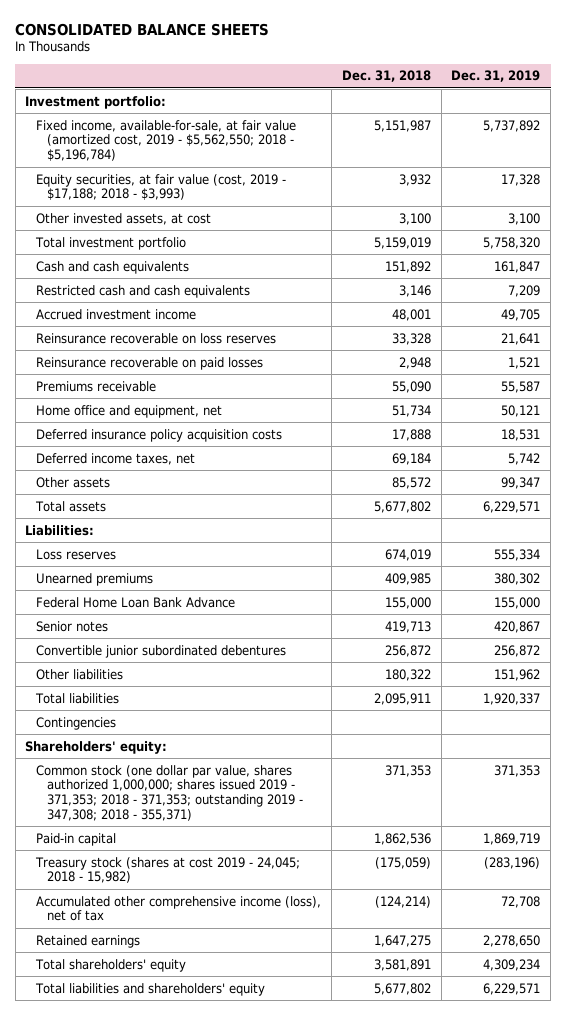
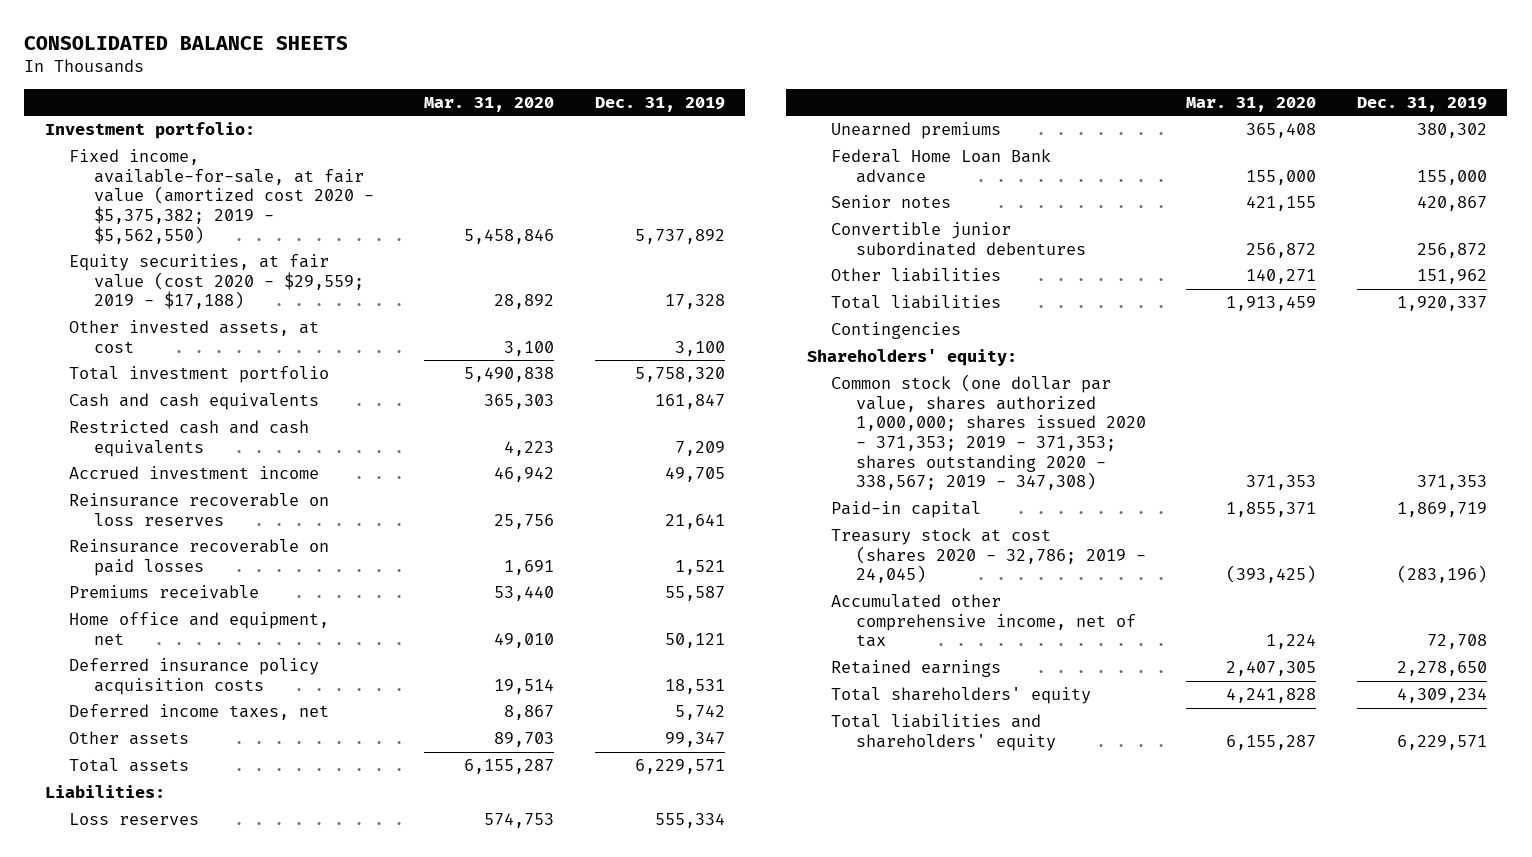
[341,70,431,83] Dec. 31, 2018 -> none
none -> [424,96,555,112] Mar. 31, 2020
[36,119,297,162] Fixed income, available-for-sale, at fair value (amortized cost, 2019 - $5,562,550; 2018 - $5,196,784) -> [69,149,374,244] Fixed income, available-for-sale, at fair value (amortized cost 2020 - $5,375,382; 2019 - $5,562,550)
[36,173,287,201] Equity securities, at fair value (cost, 2019 - $17,188; 2018 - $3,993) -> [69,254,364,310] Equity securities, at fair value (cost 2020 - $29,559; 2019 - $17,188)
[36,596,236,608] Federal Home Loan Bank Advance -> [831,149,1052,183] Federal Home Loan Bank advance
[36,764,303,821] Common stock (one dollar par value, shares authorized 1,000,000; shares issued 2019 - 371,353; 2018 - 371,353; outstanding 2019 - 347,308; 2018 - 355,371) -> [831,374,1146,491] Common stock (one dollar par value, shares authorized 1,000,000; shares issued 2020 - 371,353; 2019 - 371,353; shares outstanding 2020 - 338,567; 2019 - 347,308)
[35,856,301,884] Treasury stock (shares at cost 2019 - 24,045; 2018 - 15,982) -> [831,528,1146,584] Treasury stock at cost (shares 2020 - 32,786; 2019 - 24,045)
[36,895,322,922] Accumulated other comprehensive income (loss), net of tax -> [831,594,1136,648] Accumulated other comprehensive income, net of tax

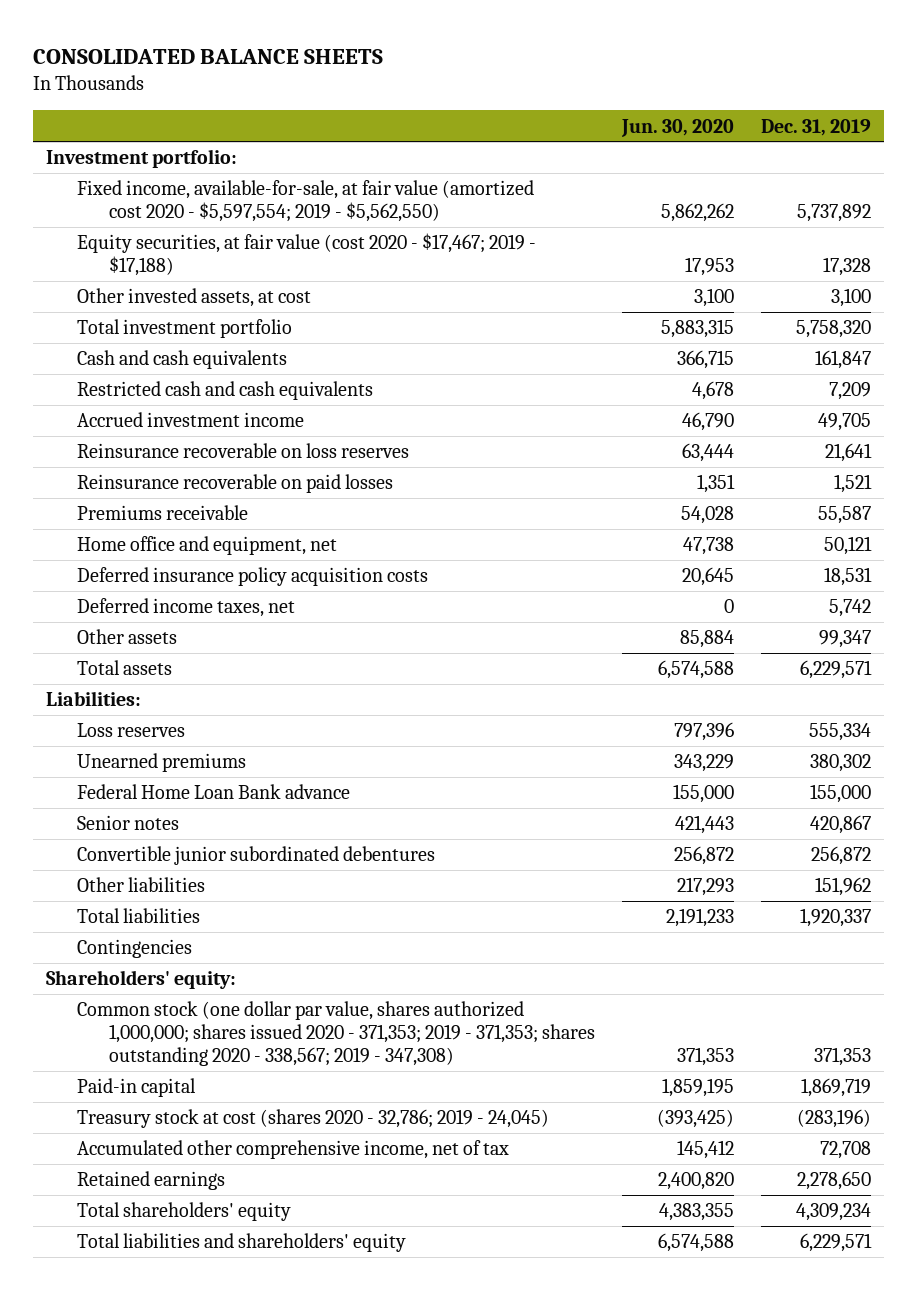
[424,96,555,112] Mar. 31, 2020 -> none
none -> [620,118,734,137] Jun. 30, 2020
[69,149,374,244] Fixed income, available-for-sale, at fair value (amortized cost 2020 - $5,375,382; 2019 - $5,562,550) -> [77,180,535,223] Fixed income, available-for-sale, at fair value (amortized cost 2020 - $5,597,554; 2019 - $5,562,550)
[69,254,364,310] Equity securities, at fair value (cost 2020 - $29,559; 2019 - $17,188) -> [77,233,537,277] Equity securities, at fair value (cost 2020 - $17,467; 2019 - $17,188)

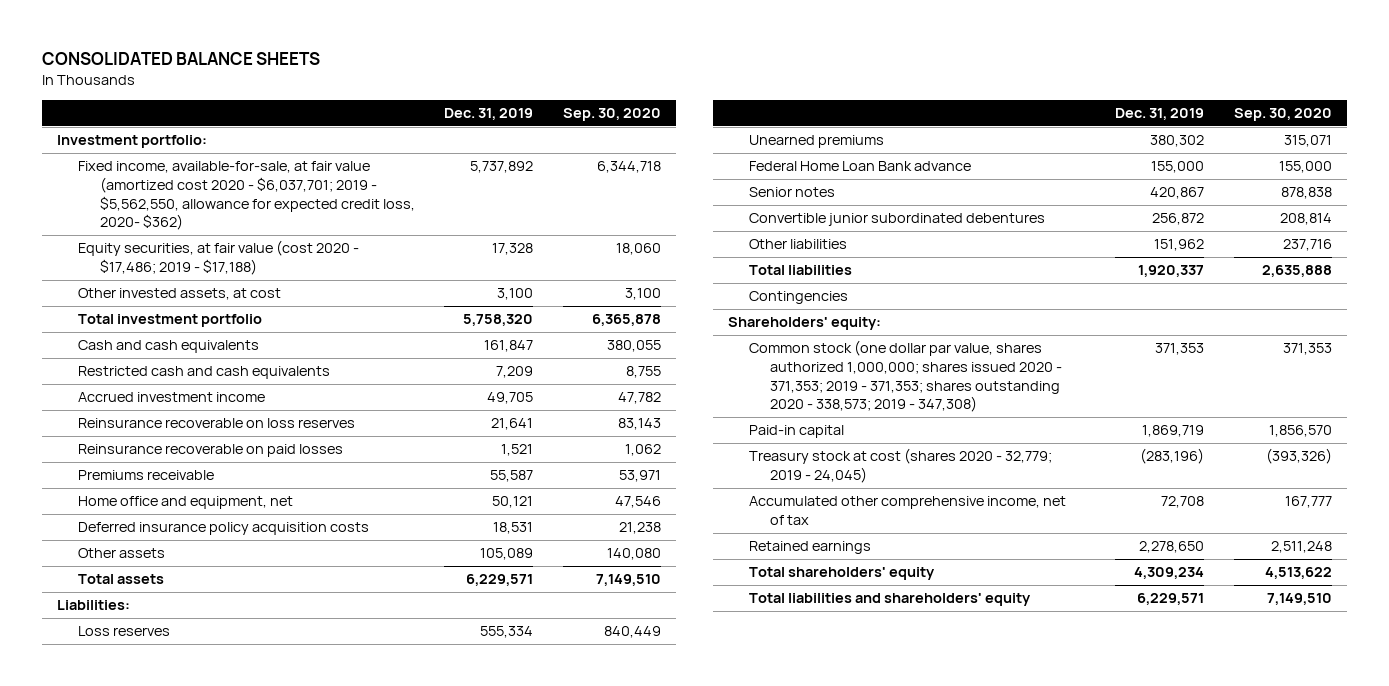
[620,118,734,137] Jun. 30, 2020 -> none
none -> [563,108,662,122] Sep. 30, 2020
[77,180,535,223] Fixed income, available-for-sale, at fair value (amortized cost 2020 - $5,597,554; 2019 - $5,562,550) -> [78,161,415,231] Fixed income, available-for-sale, at fair value (amortized cost 2020 - $6,037,701; 2019 - $5,562,550, allowance for expected credit loss, 2020- $362)
[77,233,537,277] Equity securities, at fair value (cost 2020 - $17,467; 2019 - $17,188) -> [78,240,360,276] Equity securities, at fair value (cost 2020 - $17,486; 2019 - $17,188)
[77,598,296,618] Deferred income taxes, net -> none
[818,630,871,649] 99,347 -> [480,548,534,561] 105,089
[77,1001,595,1067] Common stock (one dollar par value, shares authorized 1,000,000; shares issued 2020 - 371,353; 2019 - 371,353; shares outstanding 2020 - 338,567; 2019 - 347,308) -> [749,340,1063,413] Common stock (one dollar par value, shares authorized 1,000,000; shares issued 2020 - 371,353; 2019 - 371,353; shares outstanding 2020 - 338,573; 2019 - 347,308)
[77,1109,550,1129] Treasury stock at cost (shares 2020 - 32,786; 2019 - 24,045) -> [749,448,1053,484] Treasury stock at cost (shares 2020 - 32,779; 2019 - 24,045)

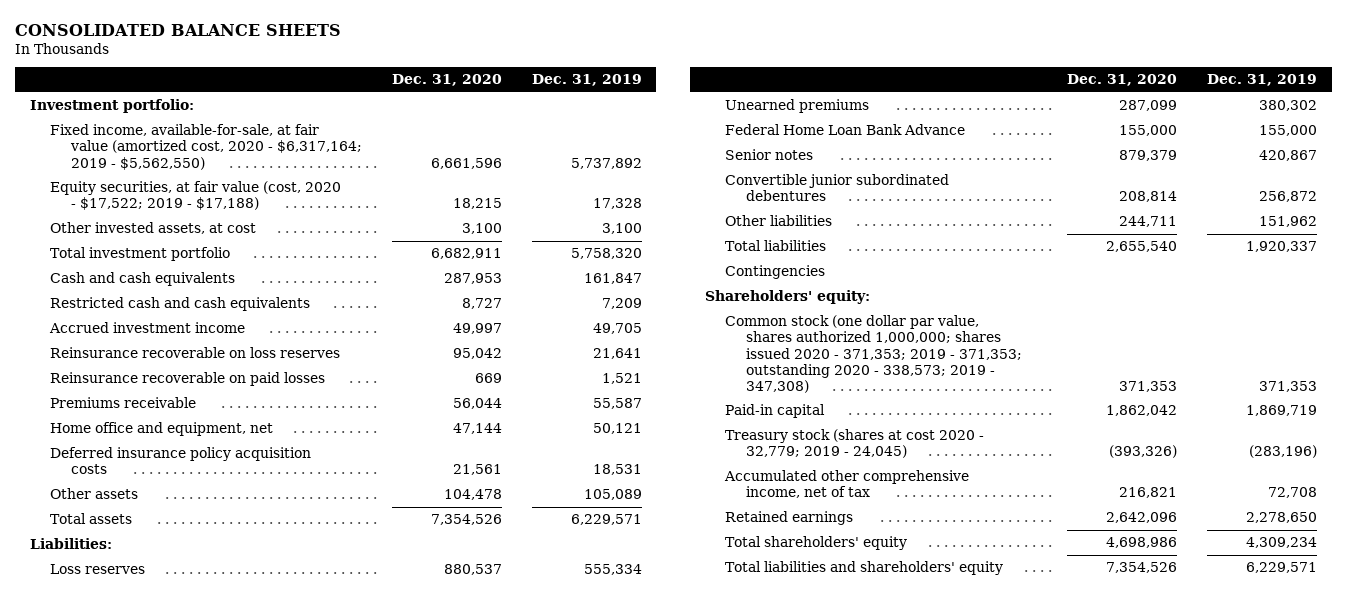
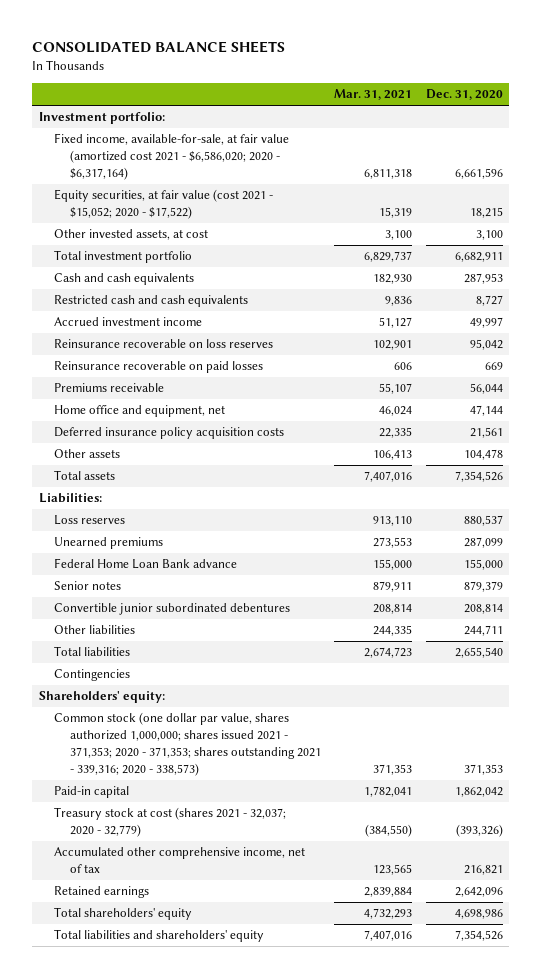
[531,74,642,87] Dec. 31, 2019 -> none
none -> [334,89,413,101] Mar. 31, 2021
[50,124,362,170] Fixed income, available-for-sale, at fair value (amortized cost, 2020 - $6,317,164; 2019 - $5,562,550) -> [54,133,290,180] Fixed income, available-for-sale, at fair value (amortized cost 2021 - $6,586,020; 2020 - $6,317,164)
[50,181,342,211] Equity securities, at fair value (cost, 2020 - $17,522; 2019 - $17,188) -> [54,189,274,220] Equity securities, at fair value (cost 2021 - $15,052; 2020 - $17,522)
[725,124,966,136] Federal Home Loan Bank Advance -> [54,558,238,570] Federal Home Loan Bank advance
[725,315,1022,393] Common stock (one dollar par value, shares authorized 1,000,000; shares issued 2020 - 371,353; 2019 - 371,353; outstanding 2020 - 338,573; 2019 - 347,308) -> [54,712,321,776] Common stock (one dollar par value, shares authorized 1,000,000; shares issued 2021 - 371,353; 2020 - 371,353; shares outstanding 2021 - 339,316; 2020 - 338,573)
[725,429,985,459] Treasury stock (shares at cost 2020 - 32,779; 2019 - 24,045) -> [54,807,287,838] Treasury stock at cost (shares 2021 - 32,037; 2020 - 32,779)

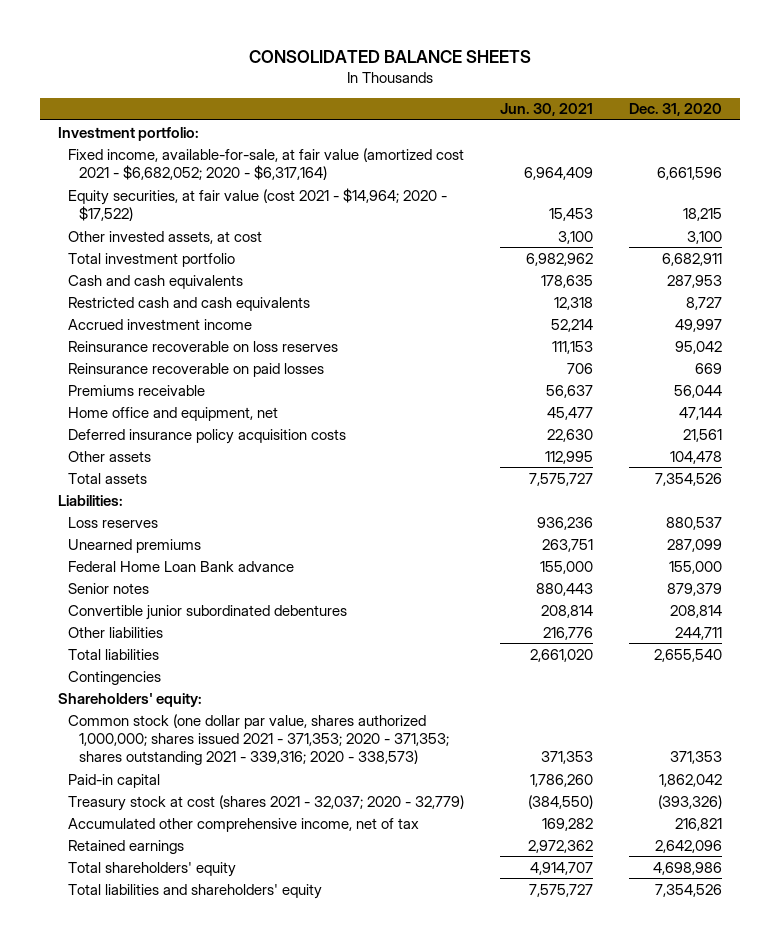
[334,89,413,101] Mar. 31, 2021 -> none
none -> [500,103,594,117] Jun. 30, 2021
[54,133,290,180] Fixed income, available-for-sale, at fair value (amortized cost 2021 - $6,586,020; 2020 - $6,317,164) -> [68,147,465,180] Fixed income, available-for-sale, at fair value (amortized cost 2021 - $6,682,052; 2020 - $6,317,164)
[54,189,274,220] Equity securities, at fair value (cost 2021 - $15,052; 2020 - $17,522) -> [68,187,448,221] Equity securities, at fair value (cost 2021 - $14,964; 2020 - $17,522)

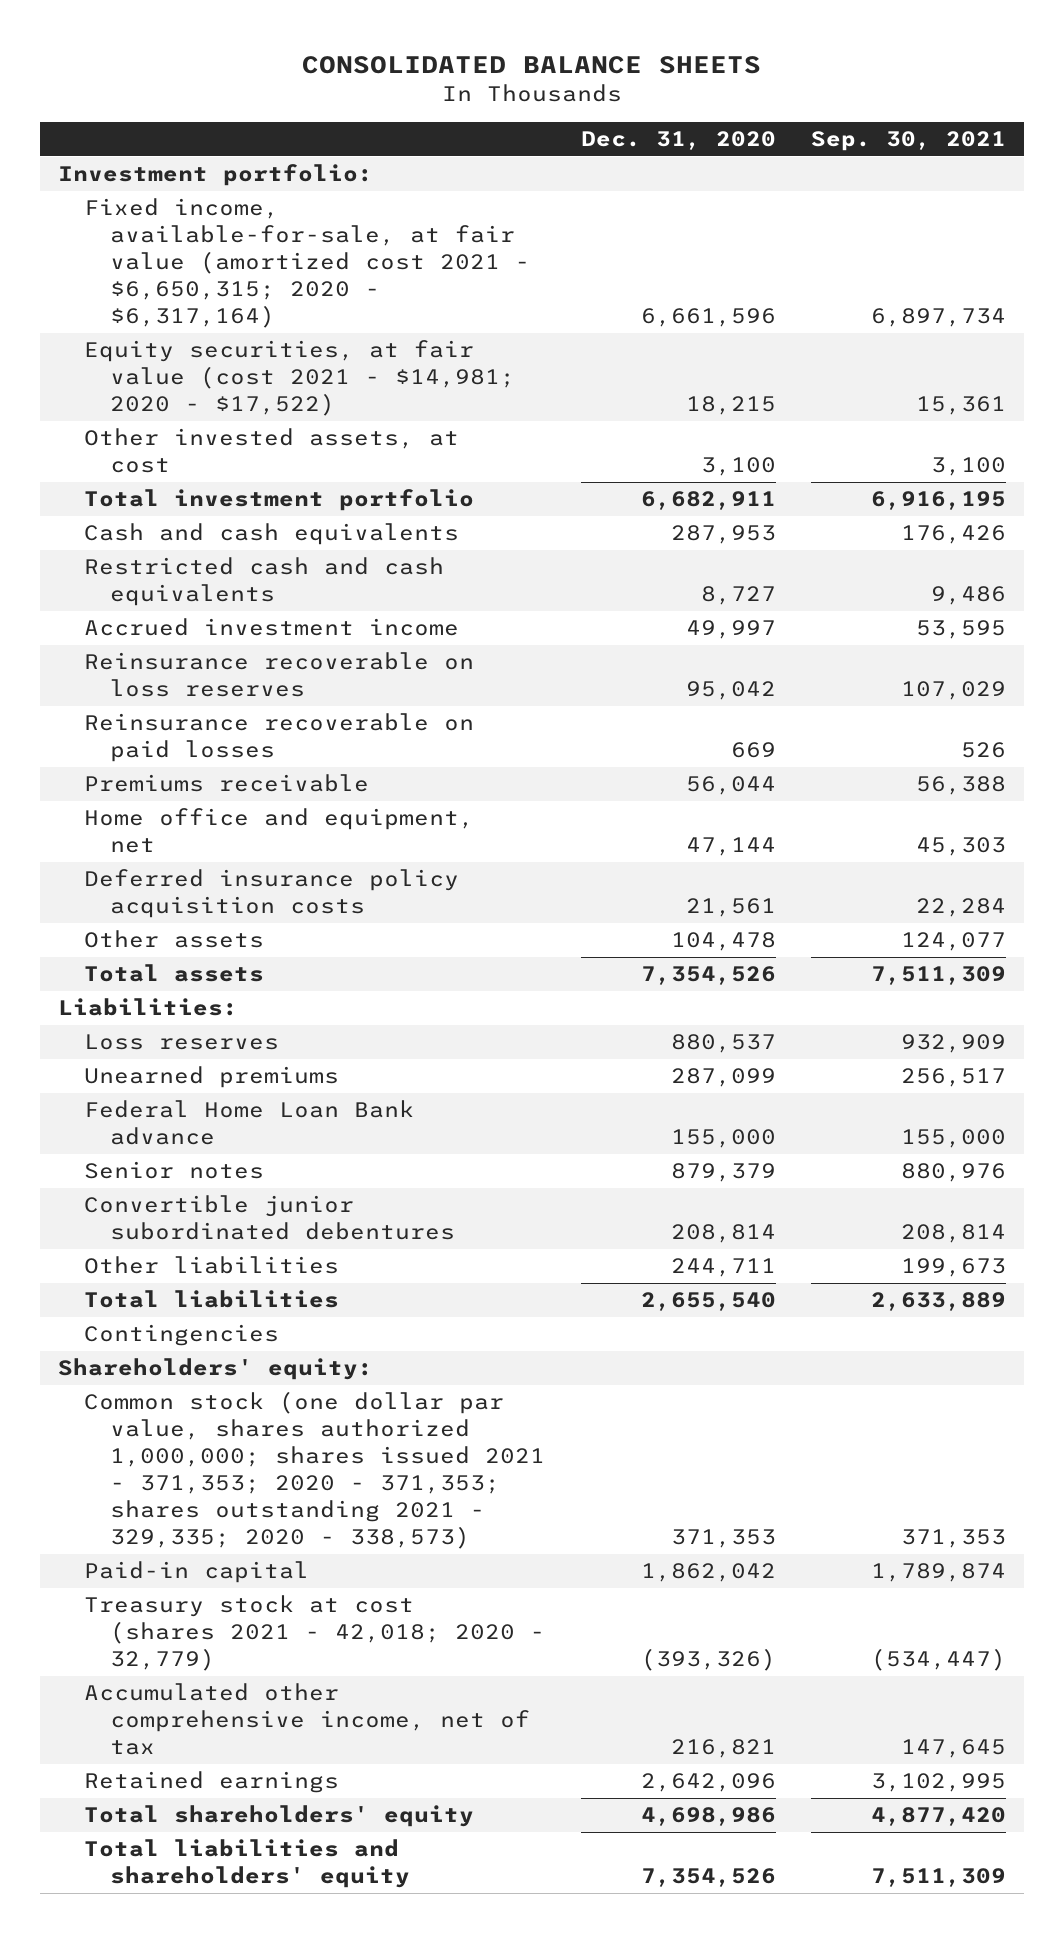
[500,103,594,117] Jun. 30, 2021 -> none
none -> [811,131,1007,152] Sep. 30, 2021
[68,147,465,180] Fixed income, available-for-sale, at fair value (amortized cost 2021 - $6,682,052; 2020 - $6,317,164) -> [84,198,531,329] Fixed income, available-for-sale, at fair value (amortized cost 2021 - $6,650,315; 2020 - $6,317,164)
[68,187,448,221] Equity securities, at fair value (cost 2021 - $14,964; 2020 - $17,522) -> [84,340,516,417] Equity securities, at fair value (cost 2021 - $14,981; 2020 - $17,522)
[68,713,449,766] Common stock (one dollar par value, shares authorized 1,000,000; shares issued 2021 - 371,353; 2020 - 371,353; shares outstanding 2021 - 339,316; 2020 - 338,573) -> [84,1391,546,1550] Common stock (one dollar par value, shares authorized 1,000,000; shares issued 2021 - 371,353; 2020 - 371,353; shares outstanding 2021 - 329,335; 2020 - 338,573)
[68,794,465,811] Treasury stock at cost (shares 2021 - 32,037; 2020 - 32,779) -> [84,1595,546,1672] Treasury stock at cost (shares 2021 - 42,018; 2020 - 32,779)

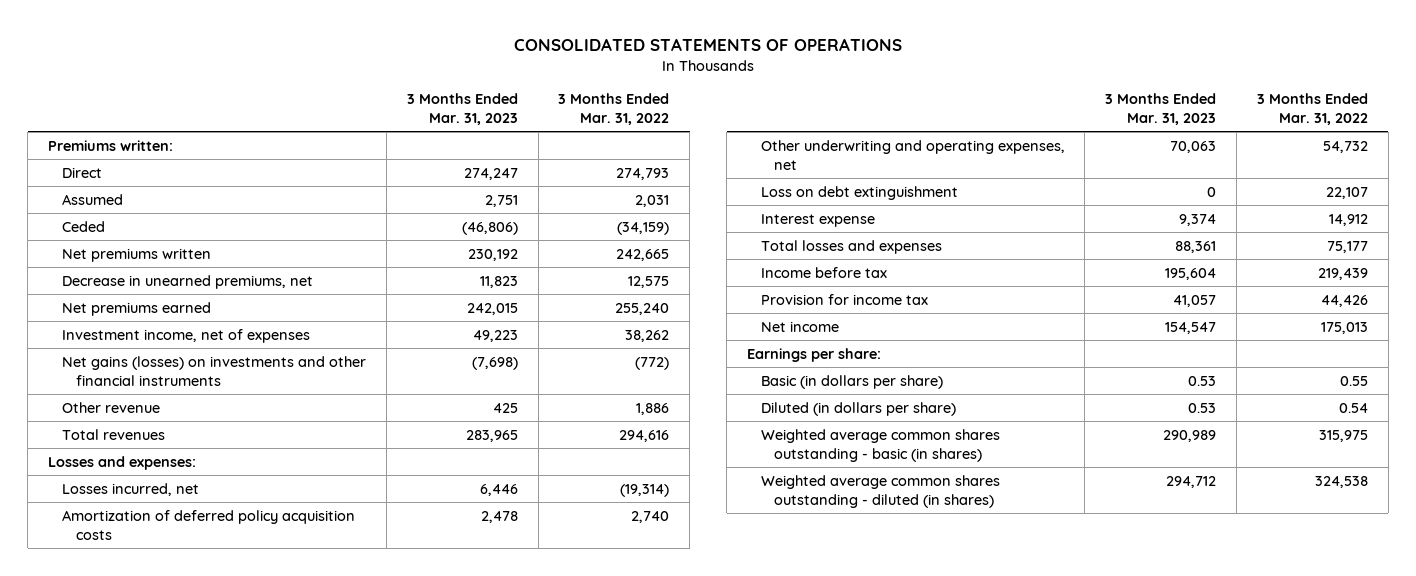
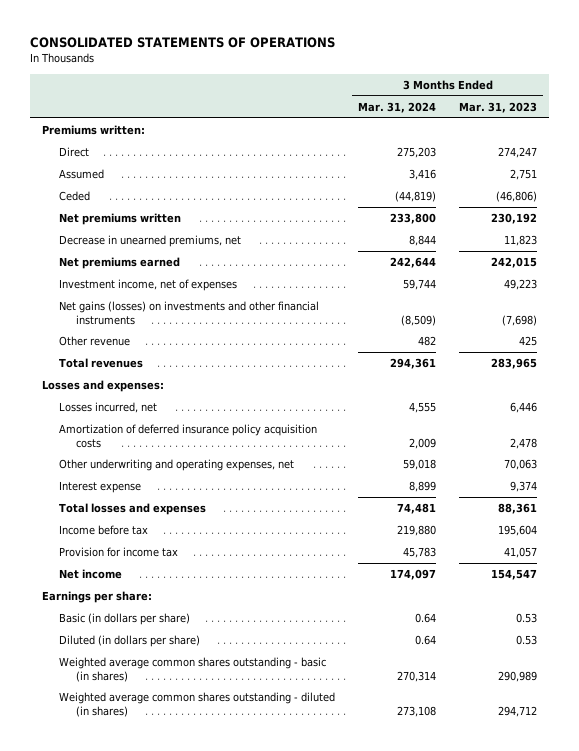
[558,93,670,125] 3 Months Ended Mar. 31, 2022 -> none
none -> [358,101,437,113] Mar. 31, 2024
[61,509,355,540] Amortization of deferred policy acquisition costs -> [58,424,317,448] Amortization of deferred insurance policy acquisition costs
[760,185,958,200] Loss on debt extinguishment -> none

